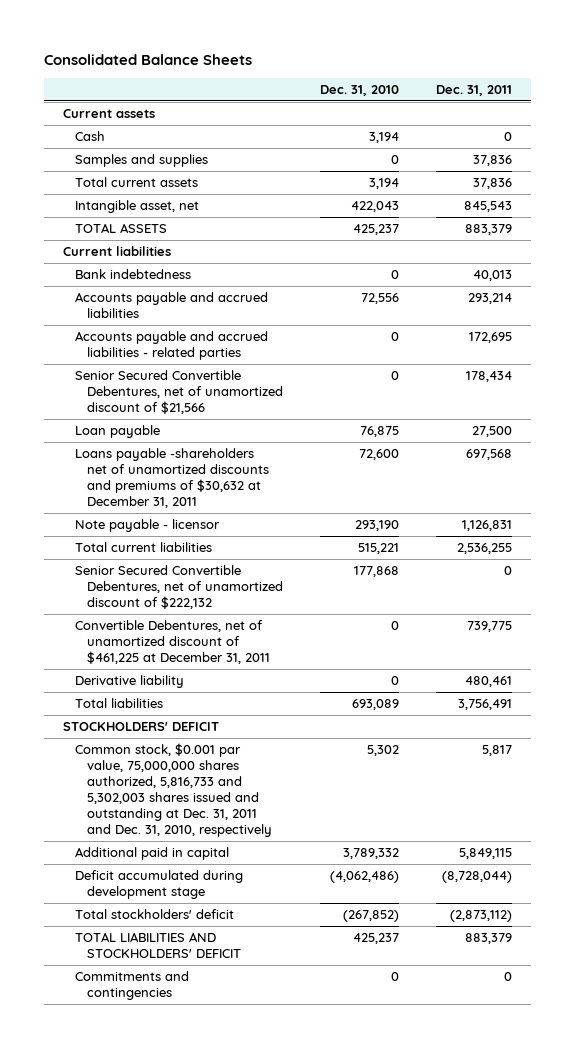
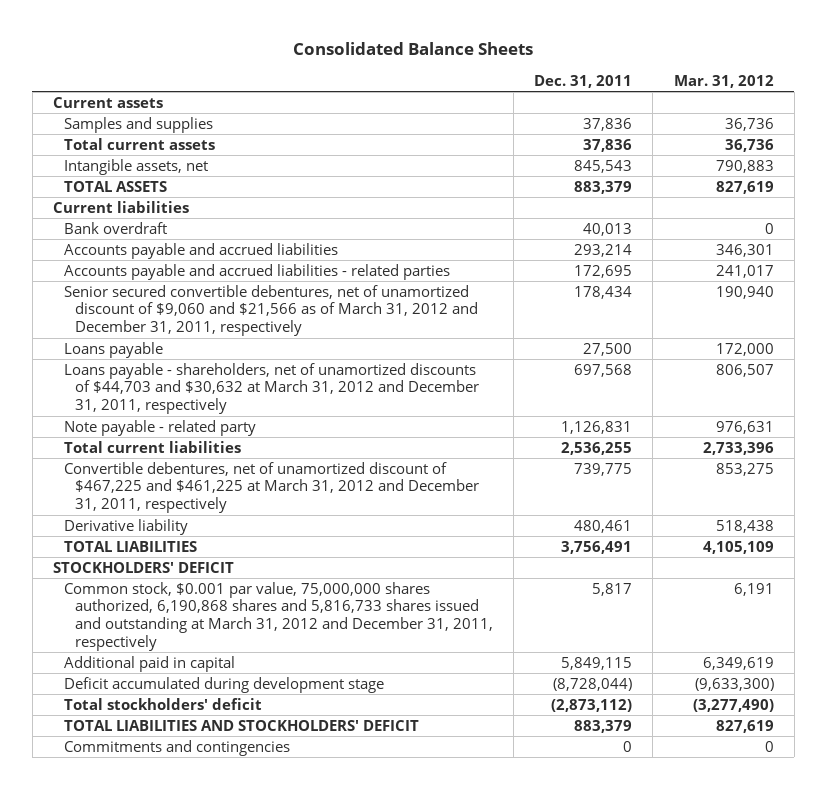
[319,85,399,97] Dec. 31, 2010 -> none
none -> [673,74,774,88] Mar. 31, 2012
[74,131,105,142] Cash -> none
[74,200,199,214] Intangible asset, net -> [63,158,208,175] Intangible assets, net
[74,269,191,280] Bank indebtedness -> [63,221,167,234] Bank overdraft
[74,370,283,415] Senior Secured Convertible Debentures, net of unamortized discount of $21,566 -> [63,284,478,337] Senior secured convertible debentures, net of unamortized discount of $9,060 and $21,566 as of March 31, 2012 and December 31, 2011, respectively
[74,425,160,439] Loan payable -> [63,341,163,358] Loans payable
[74,448,269,509] Loans payable -shareholders net of unamortized discounts and premiums of $30,632 at December 31, 2011 -> [63,362,479,415] Loans payable - shareholders, net of unamortized discounts of $44,703 and $30,632 at March 31, 2012 and December 31, 2011, respectively
[74,519,220,533] Note payable - licensor -> [63,419,256,436] Note payable - related party
[74,565,283,610] Senior Secured Convertible Debentures, net of unamortized discount of $222,132 -> none
[74,620,270,665] Convertible Debentures, net of unamortized discount of $461,225 at December 31, 2011 -> [63,461,479,514] Convertible debentures, net of unamortized discount of $467,225 and $461,225 at March 31, 2012 and December 31, 2011, respectively
[74,698,163,709] Total liabilities -> [63,540,197,552] TOTAL LIABILITIES
[74,743,272,838] Common stock, $0.001 par value, 75,000,000 shares authorized, 5,816,733 and 5,302,003 shares issued and outstanding at Dec. 31, 2011 and Dec. 31, 2010, respectively -> [63,581,493,651] Common stock, $0.001 par value, 75,000,000 shares authorized, 6,190,868 shares and 5,816,733 shares issued and outstanding at March 31, 2012 and December 31, 2011, respectively

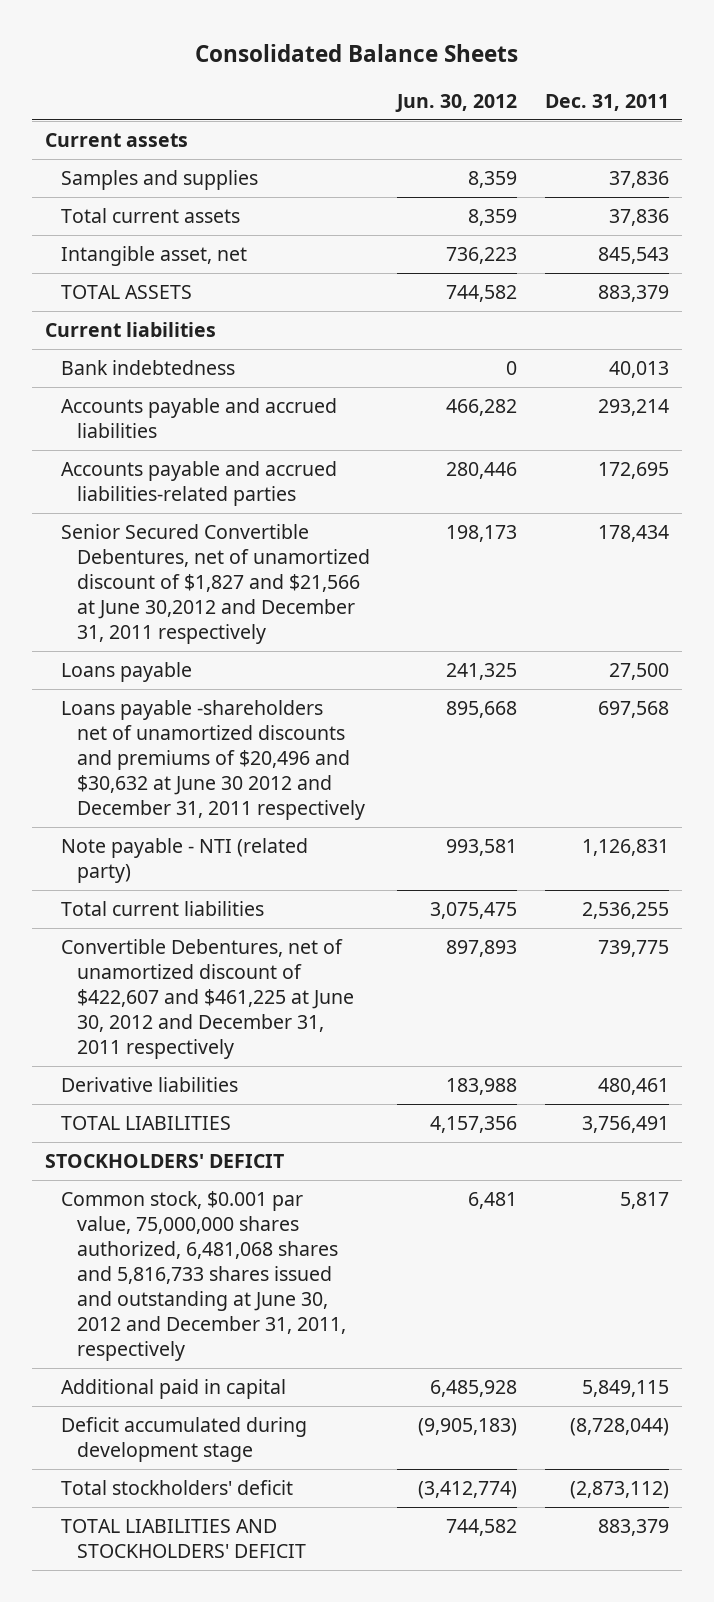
[673,74,774,88] Mar. 31, 2012 -> none
none -> [395,93,518,112] Jun. 30, 2012
[63,158,208,175] Intangible assets, net -> [60,246,247,267] Intangible asset, net
[63,221,167,234] Bank overdraft -> [60,360,235,376] Bank indebtedness
[63,263,450,280] Accounts payable and accrued liabilities - related parties -> [60,461,337,507] Accounts payable and accrued liabilities-related parties
[63,284,478,337] Senior secured convertible debentures, net of unamortized discount of $9,060 and $21,566 as of March 31, 2012 and December 31, 2011, respectively -> [60,524,370,645] Senior Secured Convertible Debentures, net of unamortized discount of $1,827 and $21,566 at June 30,2012 and December 31, 2011 respectively
[63,362,479,415] Loans payable - shareholders, net of unamortized discounts of $44,703 and $30,632 at March 31, 2012 and December 31, 2011, respectively -> [60,700,365,821] Loans payable -shareholders net of unamortized discounts and premiums of $20,496 and $30,632 at June 30 2012 and December 31, 2011 respectively
[63,419,256,436] Note payable - related party -> [60,838,308,884] Note payable - NTI (related party)
[63,461,479,514] Convertible debentures, net of unamortized discount of $467,225 and $461,225 at March 31, 2012 and December 31, 2011, respectively -> [60,939,354,1060] Convertible Debentures, net of unamortized discount of $422,607 and $461,225 at June 30, 2012 and December 31, 2011 respectively
[63,518,188,535] Derivative liability -> [60,1077,238,1093] Derivative liabilities
[63,581,493,651] Common stock, $0.001 par value, 75,000,000 shares authorized, 6,190,868 shares and 5,816,733 shares issued and outstanding at March 31, 2012 and December 31, 2011, respectively -> [60,1191,346,1362] Common stock, $0.001 par value, 75,000,000 shares authorized, 6,481,068 shares and 5,816,733 shares issued and outstanding at June 30, 2012 and December 31, 2011, respectively
[63,739,290,756] Commitments and contingencies -> none

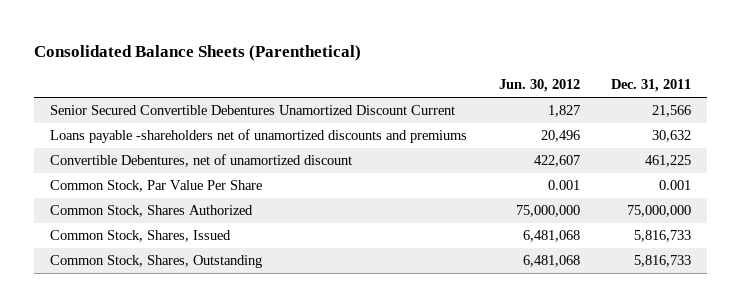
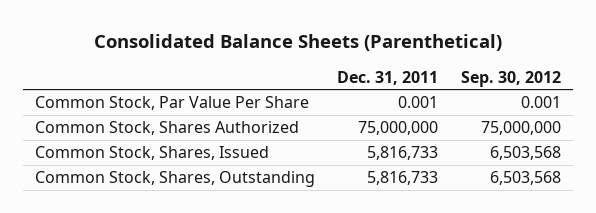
[498,79,580,93] Jun. 30, 2012 -> none
none -> [461,70,562,87] Sep. 30, 2012
[50,105,456,116] Senior Secured Convertible Debentures Unamortized Discount Current -> none
[50,129,468,144] Loans payable -shareholders net of unamortized discounts and premiums -> none
[50,154,353,168] Convertible Debentures, net of unamortized discount -> none

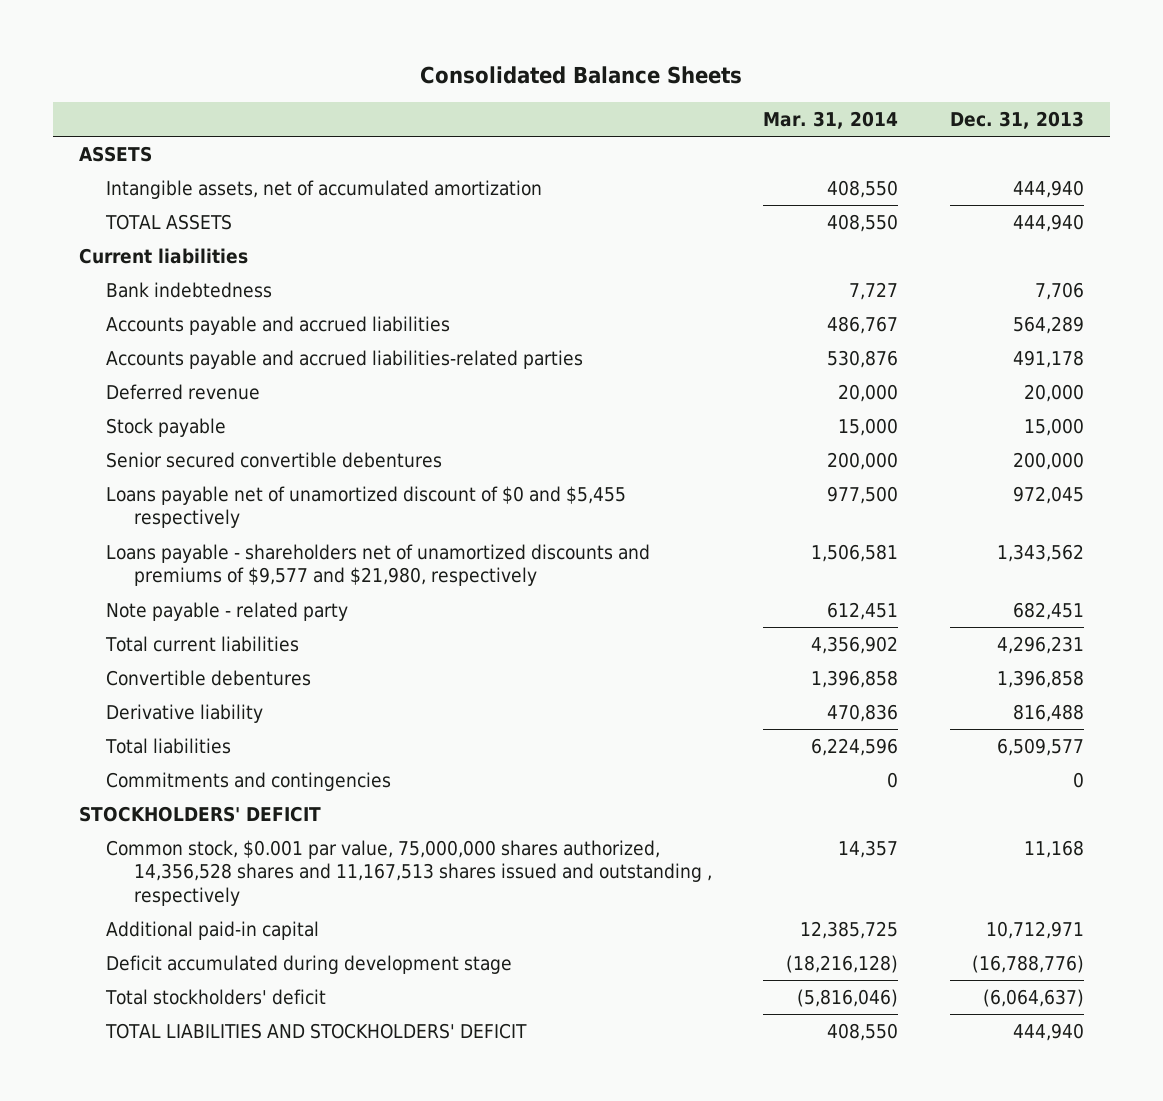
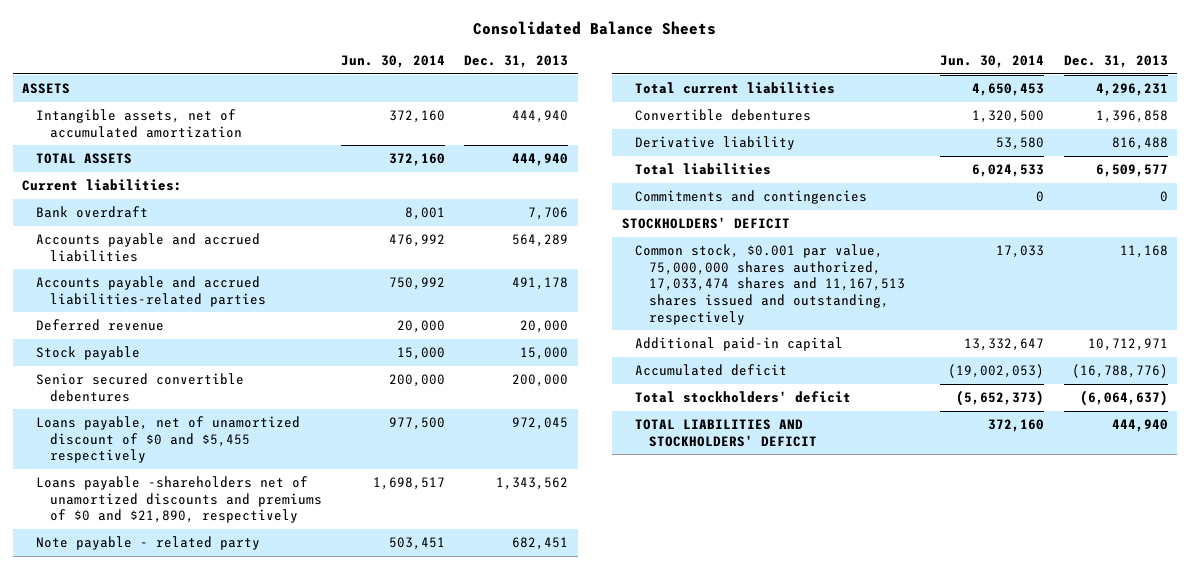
[763,111,899,130] Mar. 31, 2014 -> none
none -> [341,55,446,69] Jun. 30, 2014
[78,248,248,265] Current liabilities -> [22,179,183,192] Current liabilities:
[106,282,273,299] Bank indebtedness -> [36,206,149,219] Bank overdraft
[106,486,627,529] Loans payable net of unamortized discount of $0 and $5,455 respectively -> [36,416,301,464] Loans payable, net of unamortized discount of $0 and $5,455 respectively
[106,544,651,587] Loans payable - shareholders net of unamortized discounts and premiums of $9,577 and $21,980, respectively -> [36,476,322,524] Loans payable -shareholders net of unamortized discounts and premiums of $0 and $21,890, respectively
[106,840,712,906] Common stock, $0.001 par value, 75,000,000 shares authorized, 14,356,528 shares and 11,167,513 shares issued and outstanding , respectively -> [635,244,905,325] Common stock, $0.001 par value, 75,000,000 shares authorized, 17,033,474 shares and 11,167,513 shares issued and outstanding, respectively
[106,955,513,975] Deficit accumulated during development stage -> [635,364,788,377] Accumulated deficit

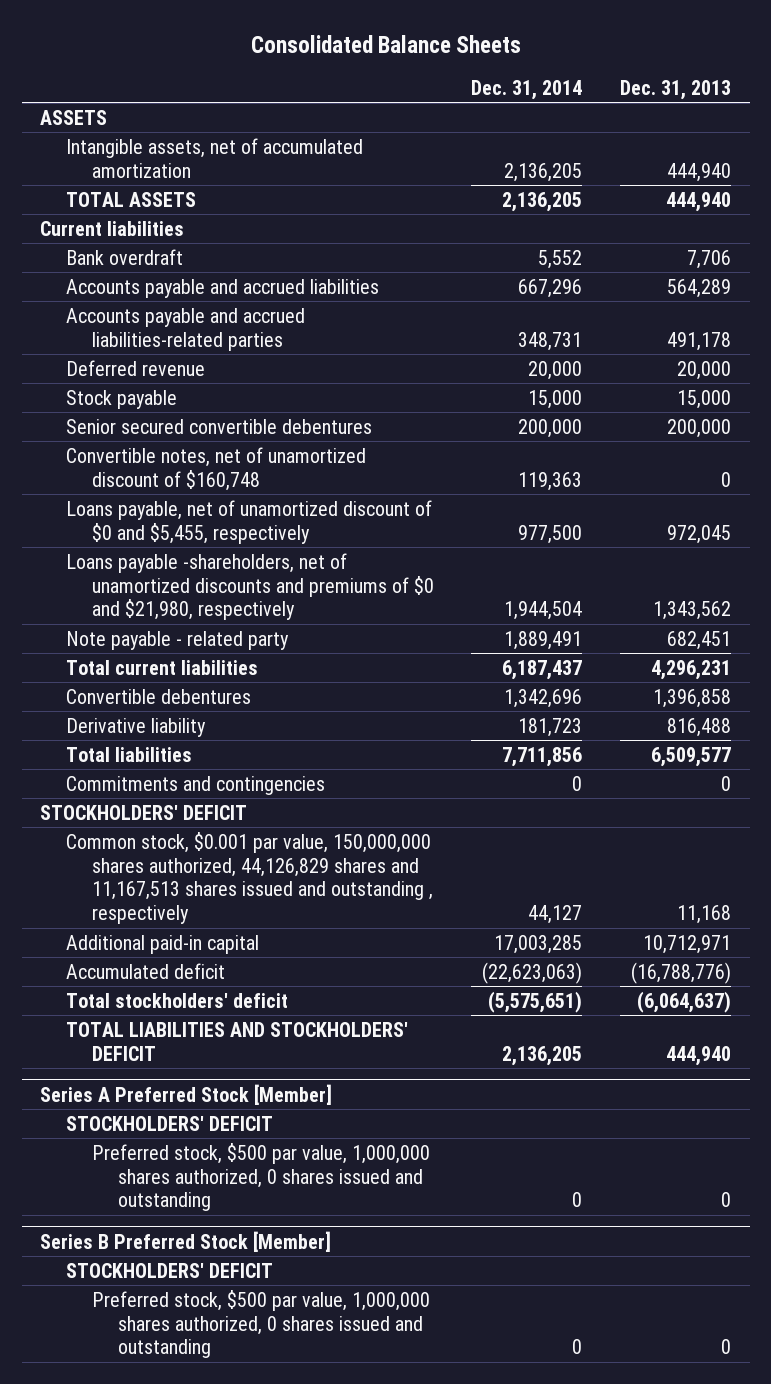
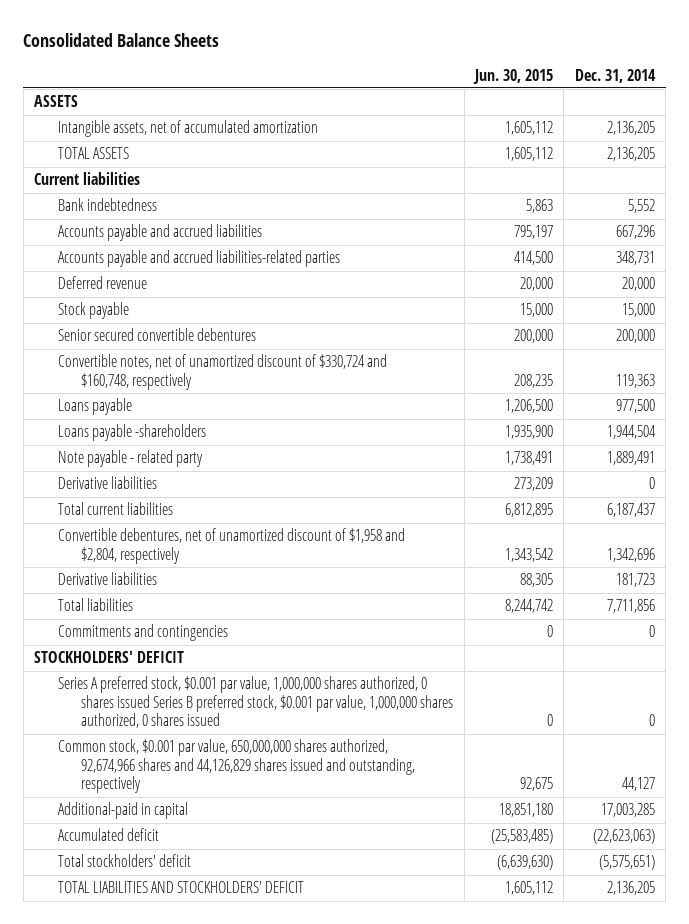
[619,79,731,100] Dec. 31, 2013 -> none
none -> [473,68,554,84] Jun. 30, 2015
[66,248,184,265] Bank overdraft -> [57,198,157,212] Bank indebtedness
[66,446,367,491] Convertible notes, net of unamortized discount of $160,748 -> [57,354,387,390] Convertible notes, net of unamortized discount of $330,724 and $160,748, respectively
[66,499,433,544] Loans payable, net of unamortized discount of $0 and $5,455, respectively -> [57,398,132,416] Loans payable
[66,552,435,621] Loans payable -shareholders, net of unamortized discounts and premiums of $0 and $21,980, respectively -> [57,424,206,442] Loans payable -shareholders
none -> [57,476,157,490] Derivative liabilities
[66,688,252,704] Convertible debentures -> [57,528,405,564] Convertible debentures, net of unamortized discount of $1,958 and $2,804, respectively
[66,717,207,737] Derivative liability -> [57,572,157,586] Derivative liabilities
none -> [57,676,454,729] Series A preferred stock, $0.001 par value, 1,000,000 shares authorized, 0 shares issued Series B preferred stock, $0.001 par value, 1,000,000 shares authorized, 0 shares issued
[66,831,434,925] Common stock, $0.001 par value, 150,000,000 shares authorized, 44,126,829 shares and 11,167,513 shares issued and outstanding , respectively -> [57,739,416,794] Common stock, $0.001 par value, 650,000,000 shares authorized, 92,674,966 shares and 44,126,829 shares issued and outstanding, respectively
[66,934,260,954] Additional paid-in capital -> [57,802,188,820] Additional-paid in capital
[40,1083,333,1105] Series A Preferred Stock [Member] -> none
[66,1115,274,1131] STOCKHOLDERS' DEFICIT -> none
[92,1142,431,1212] Preferred stock, $500 par value, 1,000,000 shares authorized, 0 shares issued and outstanding -> none
[40,1230,332,1252] Series B Preferred Stock [Member] -> none
[66,1262,274,1278] STOCKHOLDERS' DEFICIT -> none
[92,1289,431,1359] Preferred stock, $500 par value, 1,000,000 shares authorized, 0 shares issued and outstanding -> none

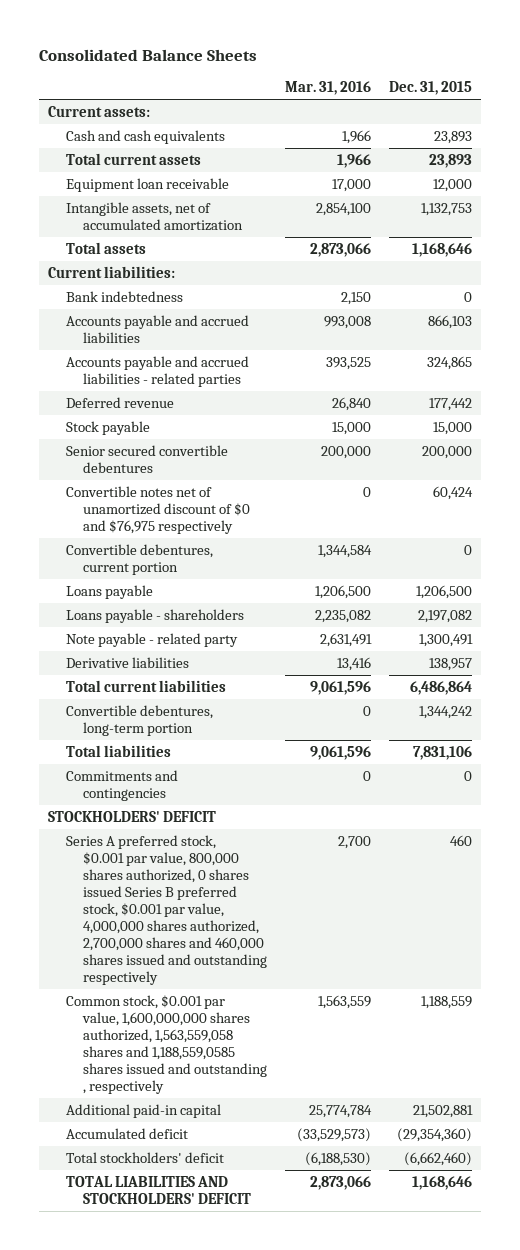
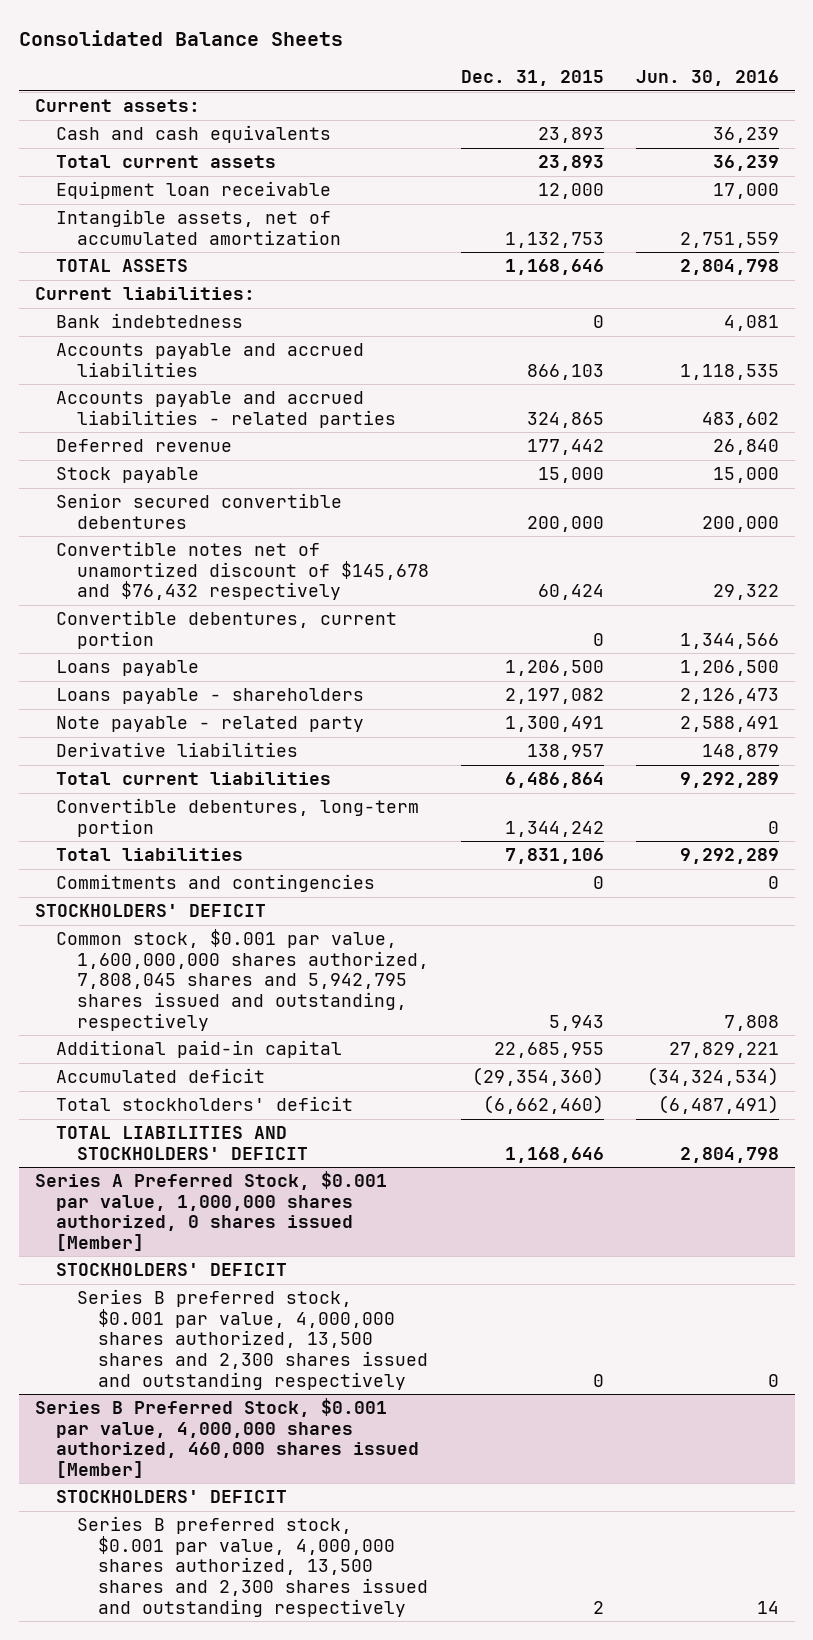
[285,81,372,96] Mar. 31, 2016 -> none
none -> [635,70,779,87] Jun. 30, 2016
[65,241,146,254] Total assets -> [55,259,188,273] TOTAL ASSETS
[65,485,251,534] Convertible notes net of unamortized discount of $0 and $76,975 respectively -> [55,541,429,601] Convertible notes net of unamortized discount of $145,678 and $76,432 respectively
[65,834,268,986] Series A preferred stock, $0.001 par value, 800,000 shares authorized, 0 shares issued Series B preferred stock, $0.001 par value, 4,000,000 shares authorized, 2,700,000 shares and 460,000 shares issued and outstanding respectively -> none
[65,994,268,1094] Common stock, $0.001 par value, 1,600,000,000 shares authorized, 1,563,559,058 shares and 1,188,559,0585 shares issued and outstanding , respectively -> [55,929,429,1031] Common stock, $0.001 par value, 1,600,000,000 shares authorized, 7,808,045 shares and 5,942,795 shares issued and outstanding, respectively
[420,995,472,1009] 1,188,559 -> [548,1014,604,1031] 5,943
[412,1104,473,1118] 21,502,881 -> [493,1042,604,1059] 22,685,955
none -> [34,1171,387,1252] Series A Preferred Stock, $0.001 par value, 1,000,000 shares authorized, 0 shares issued [Member]
none -> [55,1263,287,1277] STOCKHOLDERS' DEFICIT
none -> [76,1289,428,1390] Series B preferred stock, $0.001 par value, 4,000,000 shares authorized, 13,500 shares and 2,300 shares issued and outstanding respectively
none -> [34,1398,419,1479] Series B Preferred Stock, $0.001 par value, 4,000,000 shares authorized, 460,000 shares issued [Member]
none -> [55,1490,287,1504] STOCKHOLDERS' DEFICIT
none -> [76,1516,428,1617] Series B preferred stock, $0.001 par value, 4,000,000 shares authorized, 13,500 shares and 2,300 shares issued and outstanding respectively

